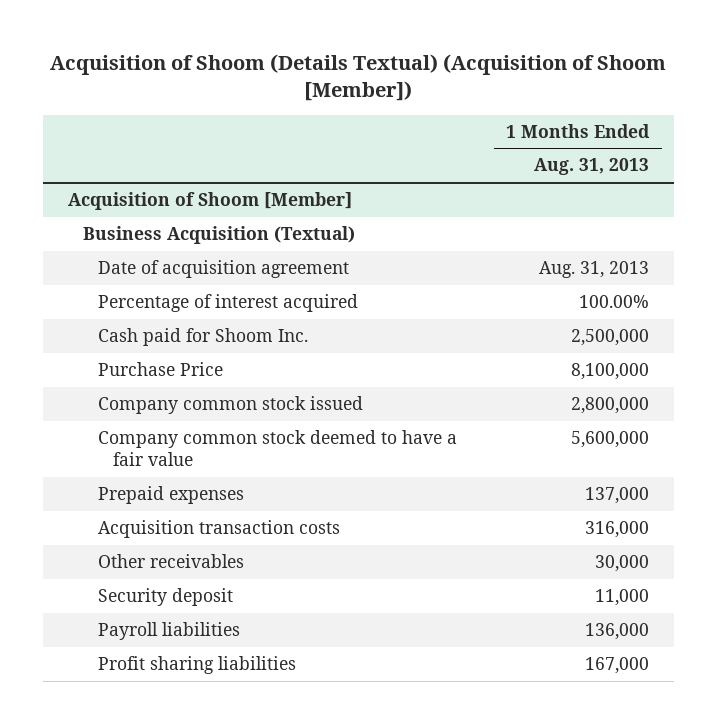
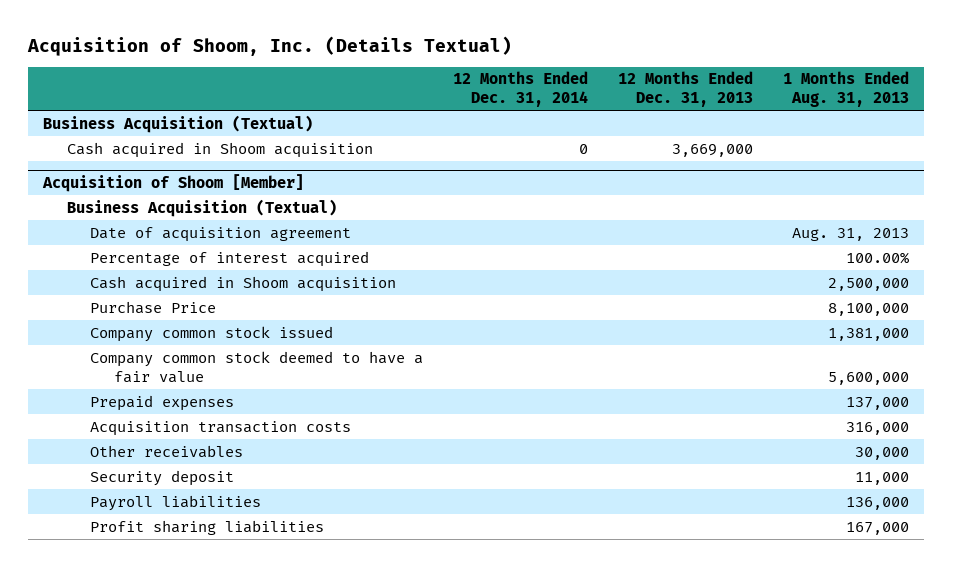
[50,53,667,102] Acquisition of Shoom (Details Textual) (Acquisition of Shoom [Member]) -> [27,35,513,56] Acquisition of Shoom, Inc. (Details Textual)
none -> [453,71,589,108] 12 Months Ended Dec. 31, 2014
none -> [618,71,754,108] 12 Months Ended Dec. 31, 2013
none -> [43,114,314,133] Business Acquisition (Textual)
none -> [66,141,373,158] Cash acquired in Shoom acquisition
[97,328,308,347] Cash paid for Shoom Inc. -> [90,275,397,292] Cash acquired in Shoom acquisition
[571,397,650,415] 2,800,000 -> [828,327,910,341] 1,381,000

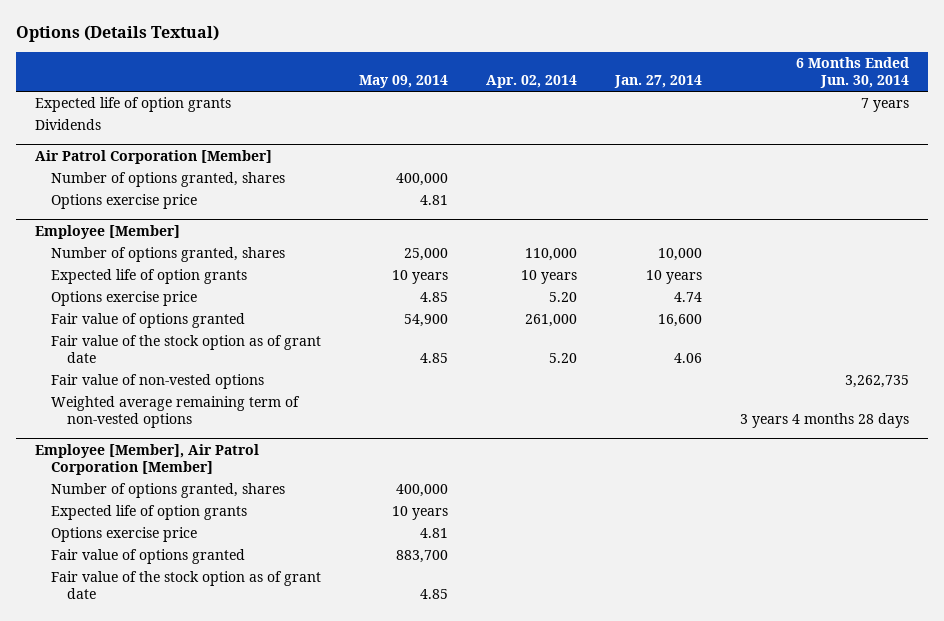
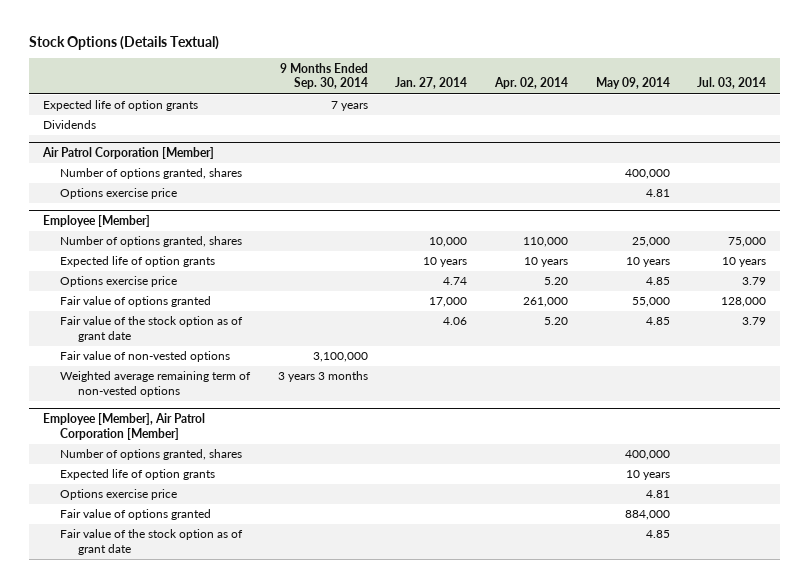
[15,24,219,42] Options (Details Textual) -> [28,35,219,50] Stock Options (Details Textual)
[795,56,909,89] 6 Months Ended Jun. 30, 2014 -> none
none -> [279,62,368,90] 9 Months Ended Sep. 30, 2014
none -> [697,77,767,90] Jul. 03, 2014
[403,314,448,328] 54,900 -> [631,297,670,308] 55,000
[657,314,702,328] 16,600 -> [429,297,468,308] 17,000
[395,550,448,564] 883,700 -> [624,510,670,521] 884,000

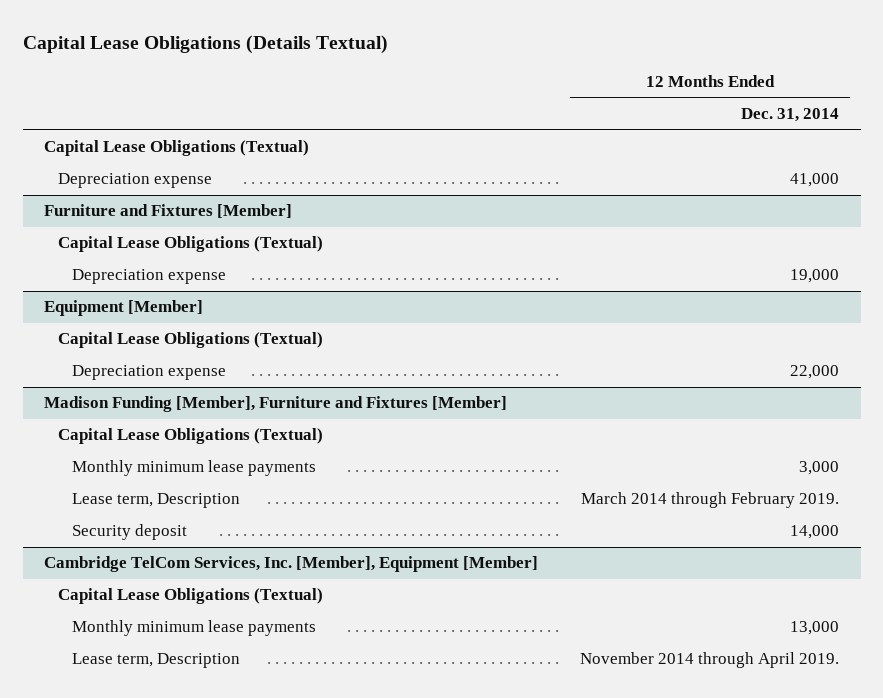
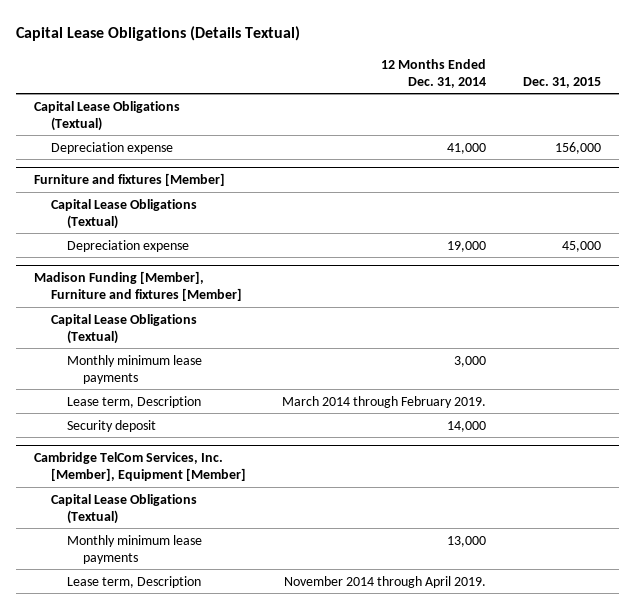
none -> [522,76,601,88] Dec. 31, 2015
[43,204,292,219] Furniture and Fixtures [Member] -> [34,173,226,187] Furniture and fixtures [Member]
[43,300,203,317] Equipment [Member] -> none
[57,332,323,349] Capital Lease Obligations (Textual) -> none
[71,365,226,381] Depreciation expense -> none
[43,396,507,413] Madison Funding [Member], Furniture and Fixtures [Member] -> [34,271,242,302] Madison Funding [Member], Furniture and fixtures [Member]

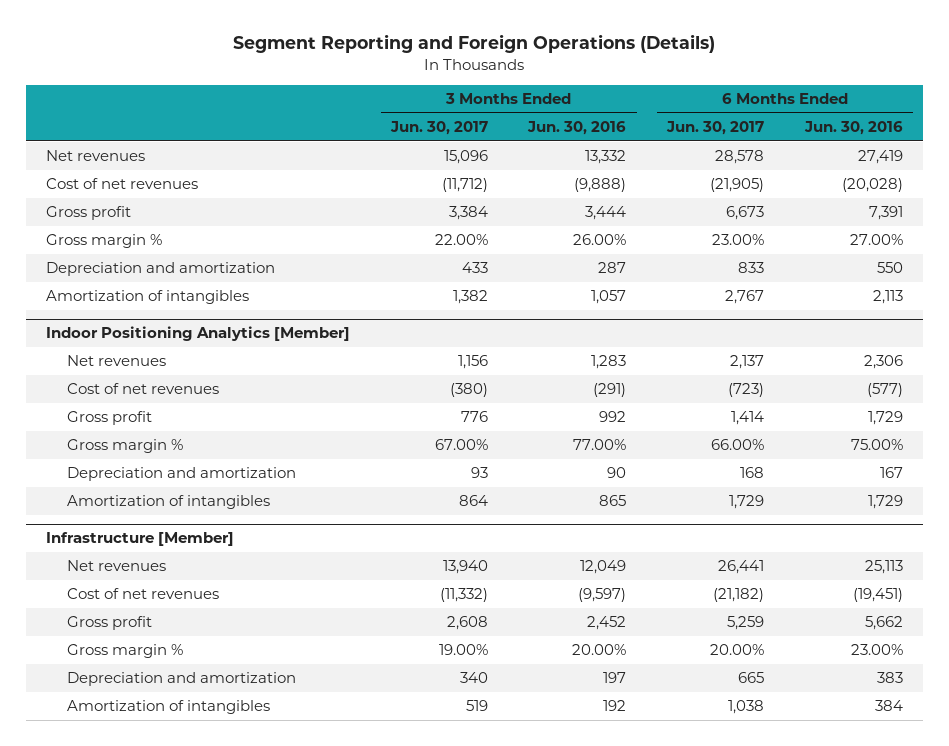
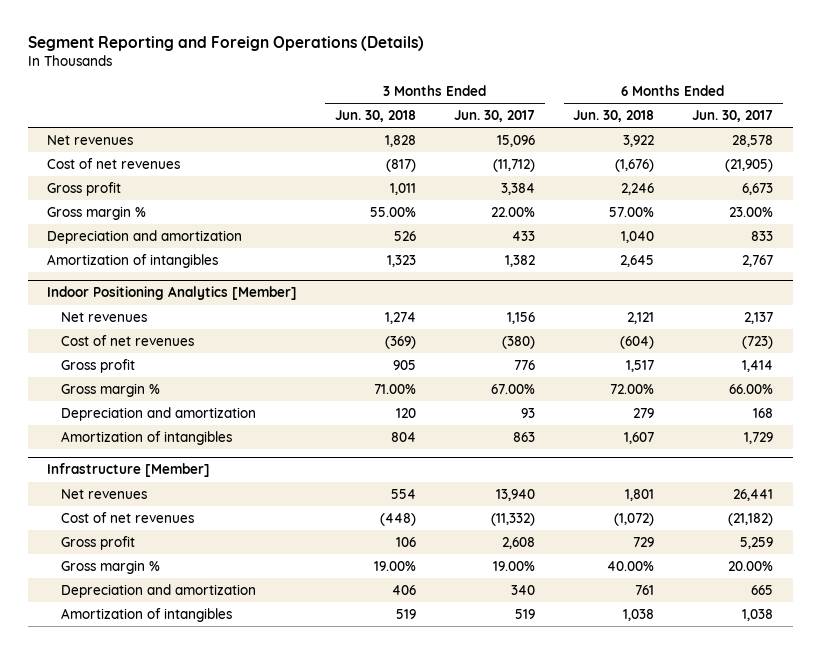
[527,120,627,135] Jun. 30, 2016 -> none
[803,120,903,135] Jun. 30, 2016 -> none
none -> [334,110,416,123] Jun. 30, 2018
none -> [573,110,655,123] Jun. 30, 2018
[458,495,488,507] 864 -> [513,431,536,442] 863

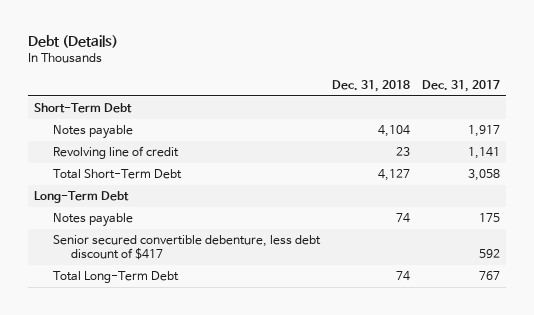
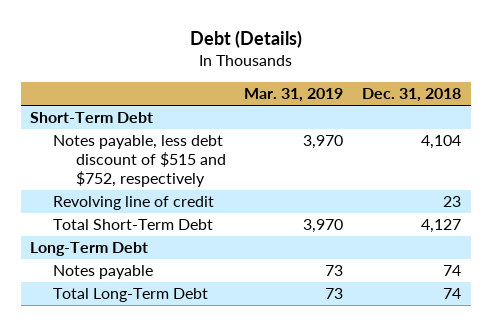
[422,80,501,93] Dec. 31, 2017 -> none
none -> [244,88,344,103] Mar. 31, 2019
[52,125,133,140] Notes payable -> [52,135,226,187] Notes payable, less debt discount of $515 and $752, respectively
[52,235,321,261] Senior secured convertible debenture, less debt discount of $417 -> none

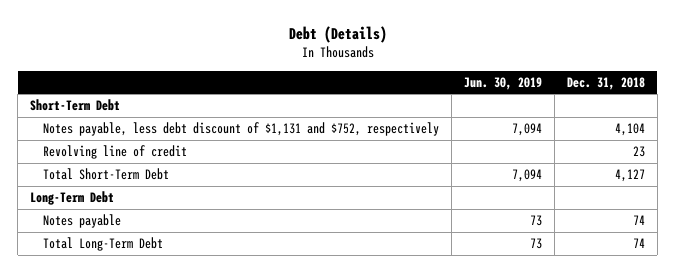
[244,88,344,103] Mar. 31, 2019 -> none
none -> [463,76,542,90] Jun. 30, 2019
[52,135,226,187] Notes payable, less debt discount of $515 and $752, respectively -> [42,122,439,137] Notes payable, less debt discount of $1,131 and $752, respectively

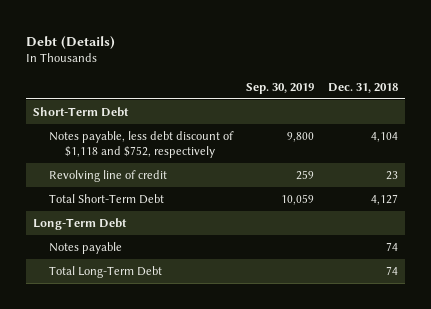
[463,76,542,90] Jun. 30, 2019 -> none
none -> [246,82,315,94] Sep. 30, 2019
[42,122,439,137] Notes payable, less debt discount of $1,131 and $752, respectively -> [48,131,234,158] Notes payable, less debt discount of $1,118 and $752, respectively

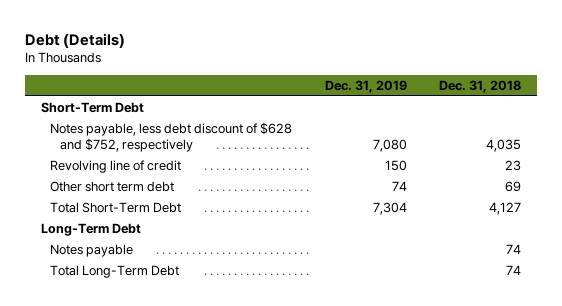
[246,82,315,94] Sep. 30, 2019 -> none
none -> [324,80,407,94] Dec. 31, 2019
[48,131,234,158] Notes payable, less debt discount of $1,118 and $752, respectively -> [50,121,293,152] Notes payable, less debt discount of $628 and $752, respectively
[370,132,398,143] 4,104 -> [486,138,522,152] 4,035
none -> [50,180,175,192] Other short term debt

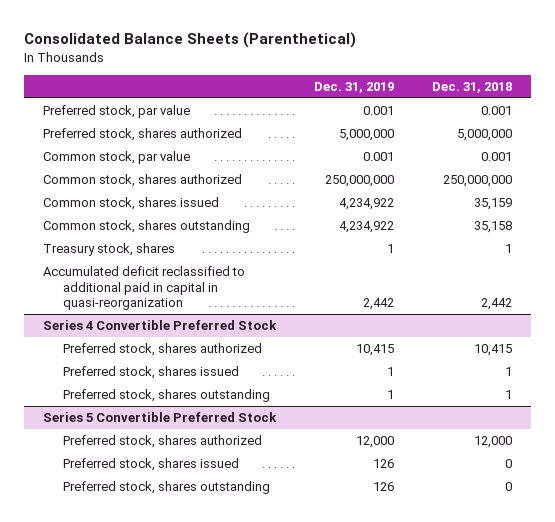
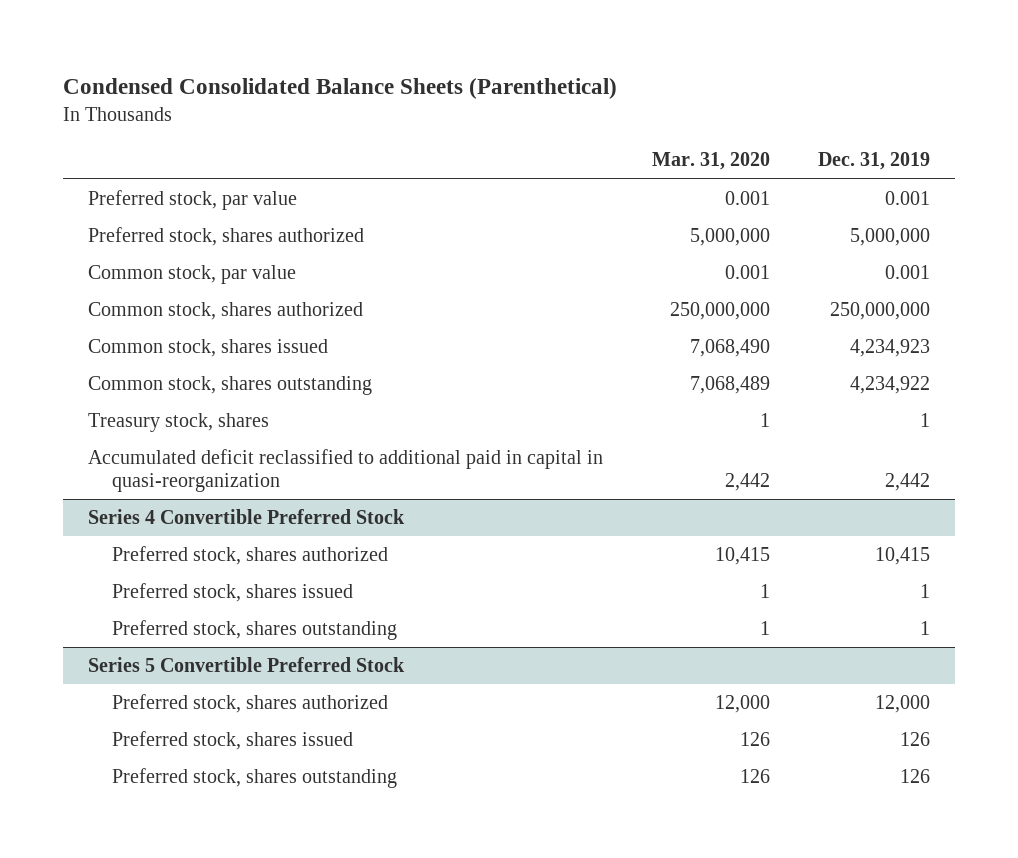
[24,32,357,49] Consolidated Balance Sheets (Parenthetical) -> [63,78,618,100] Condensed Consolidated Balance Sheets (Parenthetical)
[431,82,512,94] Dec. 31, 2018 -> none
none -> [651,152,770,171] Mar. 31, 2020
[338,198,394,211] 4,234,922 -> [850,339,931,358] 4,234,923

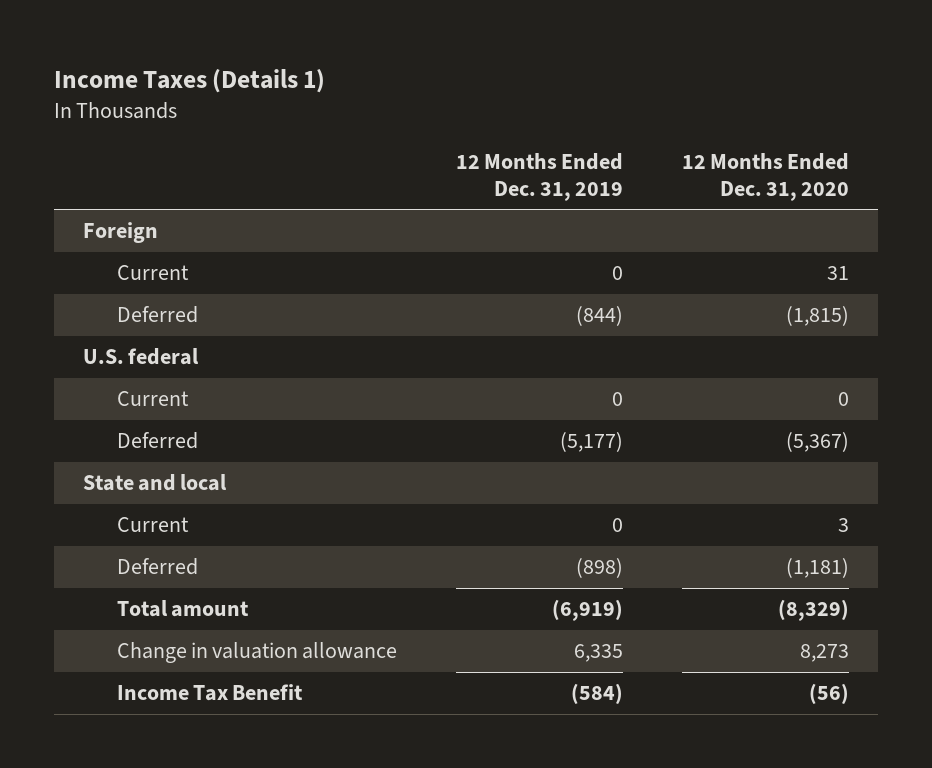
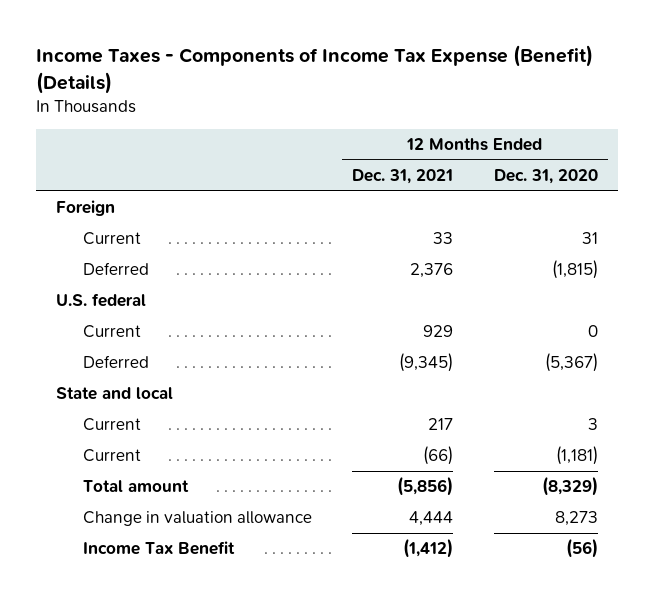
[53,69,325,94] Income Taxes (Details 1) -> [35,45,593,94] Income Taxes - Components of Income Tax Expense (Benefit) (Details)
[455,152,623,201] 12 Months Ended Dec. 31, 2019 -> none
none -> [352,169,454,185] Dec. 31, 2021
[116,558,198,576] Deferred -> [82,449,141,463] Current

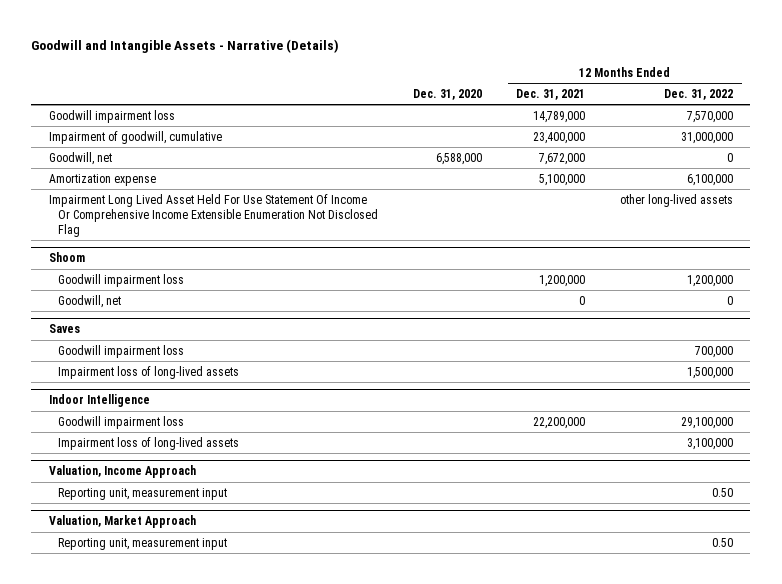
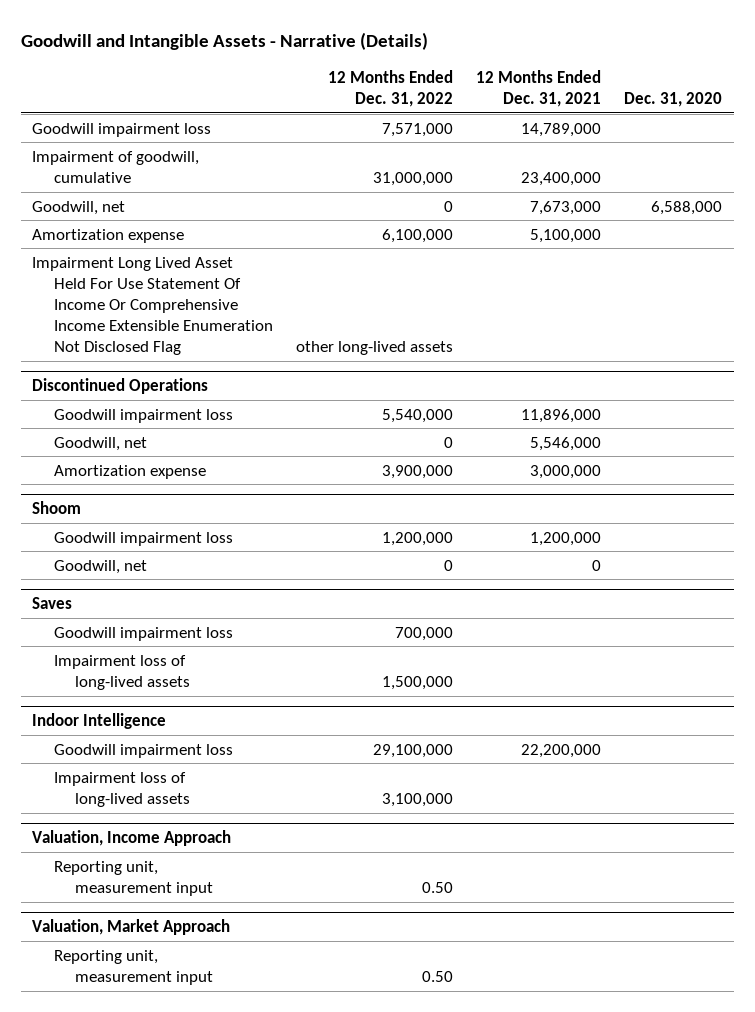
[686,110,733,123] 7,570,000 -> [381,122,453,137] 7,571,000
[539,152,586,165] 7,672,000 -> [529,200,601,215] 7,673,000
none -> [32,378,209,395] Discontinued Operations
none -> [53,408,233,423] Goodwill impairment loss
none -> [53,436,147,451] Goodwill, net
none -> [53,464,206,479] Amortization expense

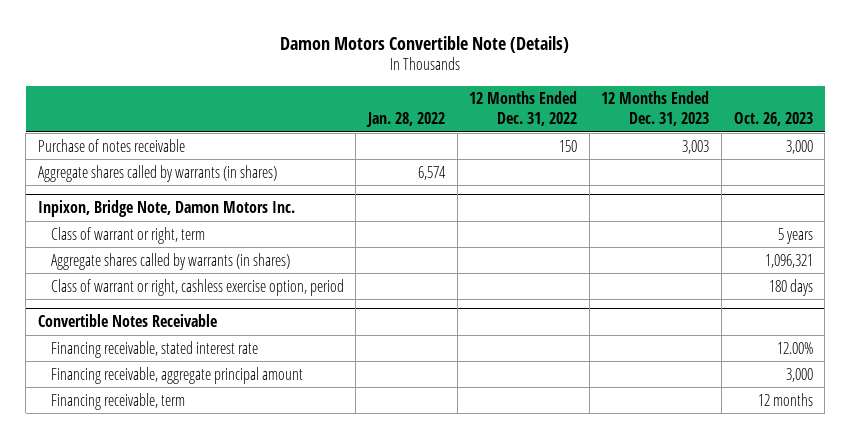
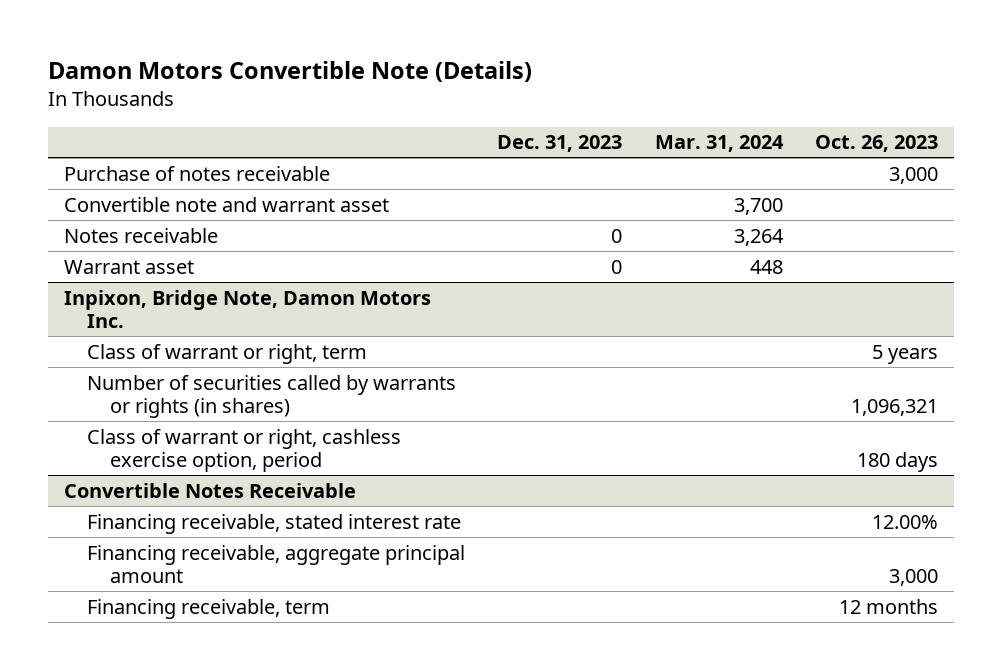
[365,111,445,127] Jan. 28, 2022 -> none
[469,91,578,126] 12 Months Ended Dec. 31, 2022 -> none
[601,91,710,126] 12 Months Ended Dec. 31, 2023 -> none
none -> [497,135,623,153] Dec. 31, 2023
none -> [654,135,784,153] Mar. 31, 2024
[37,164,277,182] Aggregate shares called by warrants (in shares) -> none
none -> [63,196,389,212] Convertible note and warrant asset
none -> [63,227,218,243] Notes receivable
none -> [63,259,194,274] Warrant asset
[50,252,290,270] Aggregate shares called by warrants (in shares) -> [86,374,456,419] Number of securities called by warrants or rights (in shares)

